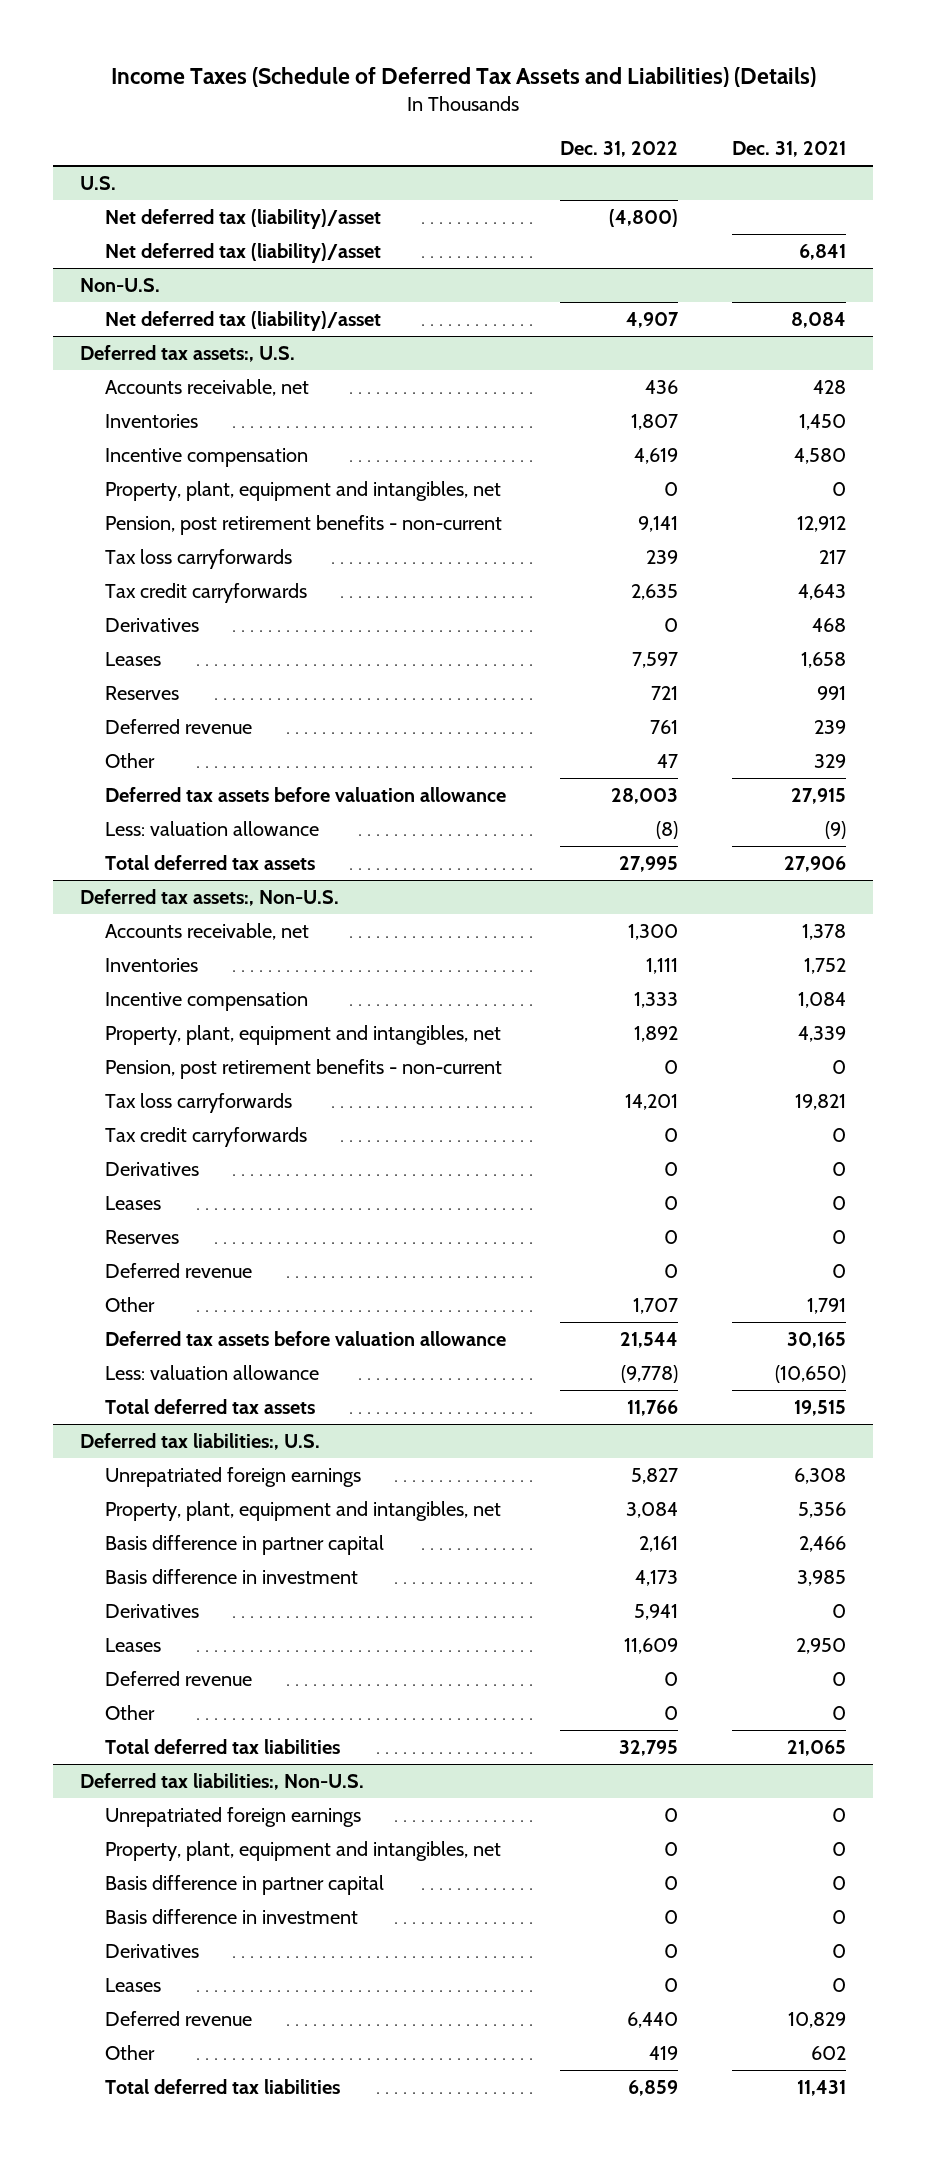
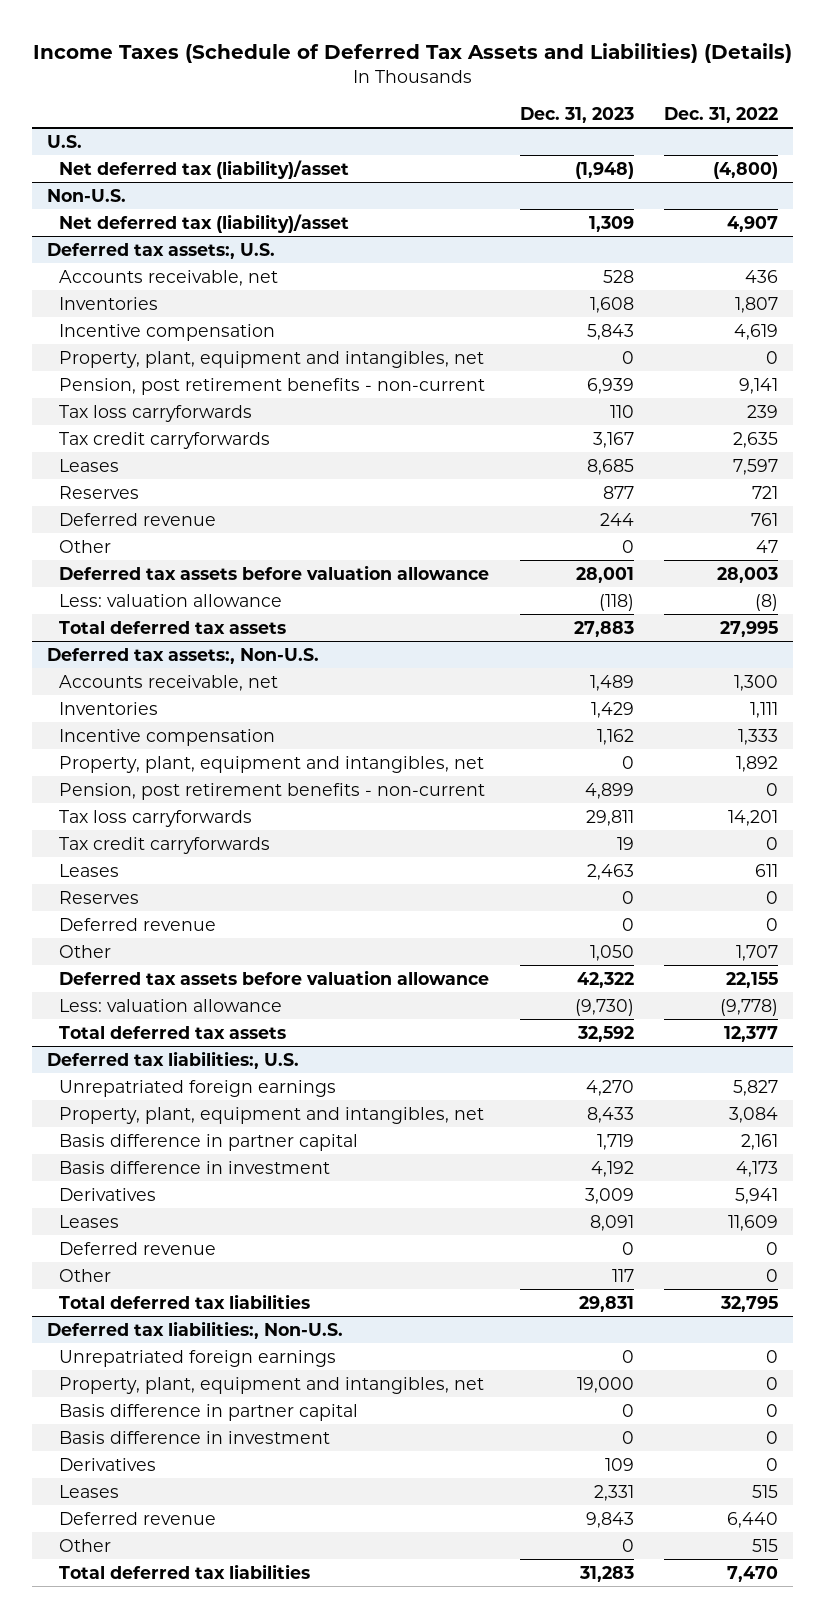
[731,141,846,158] Dec. 31, 2021 -> none
none -> [519,106,634,123] Dec. 31, 2023
[104,243,381,264] Net deferred tax (liability)/asset -> none
[104,618,199,633] Derivatives -> none
[104,1162,199,1177] Derivatives -> none
[663,1196,678,1211] 0 -> [755,863,779,877] 611
[619,1332,678,1349] 21,544 -> [726,971,779,988] 22,155
[626,1400,678,1417] 11,766 -> [724,1025,779,1042] 12,377
[663,1978,678,1993] 0 -> [752,1484,779,1498] 515
[648,2046,678,2061] 419 -> [752,1538,779,1552] 515
[627,2080,678,2097] 6,859 -> [727,1565,779,1582] 7,470

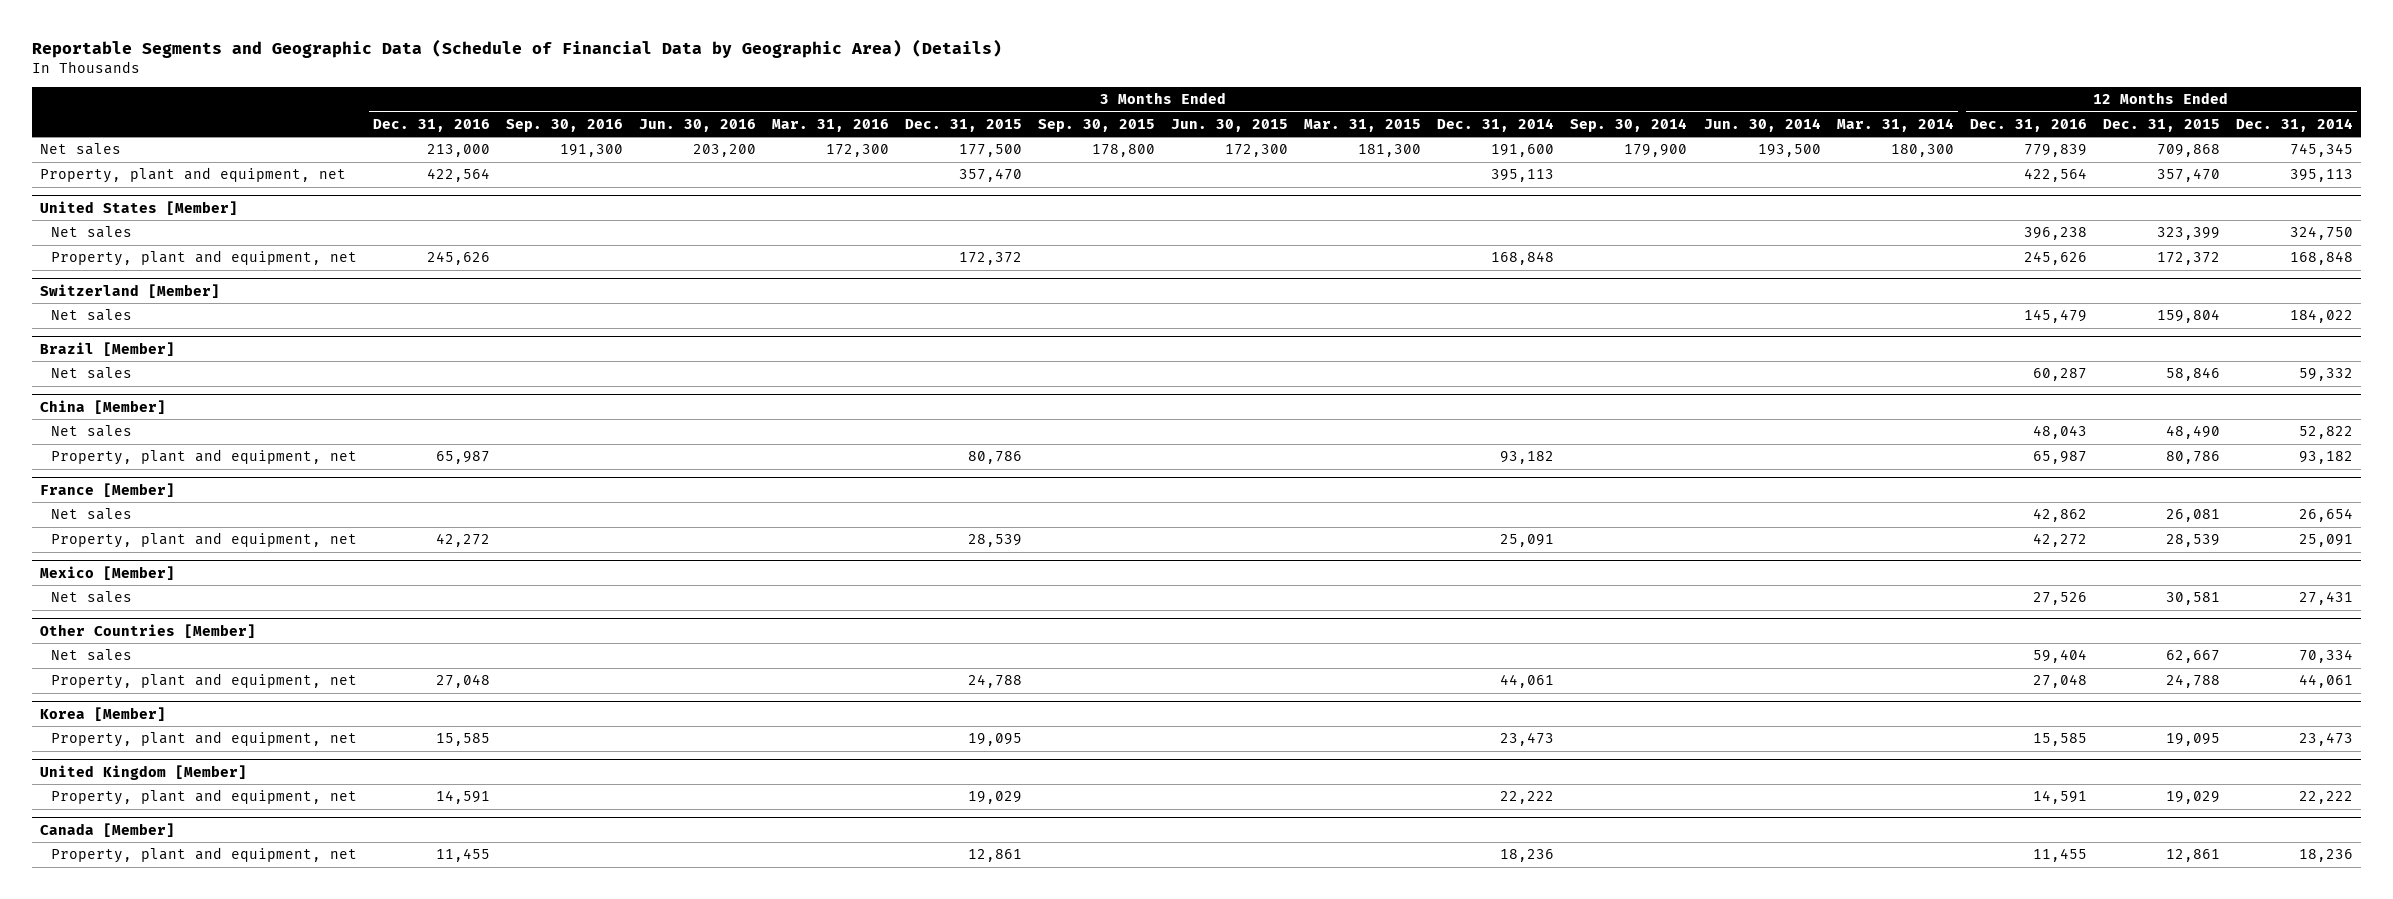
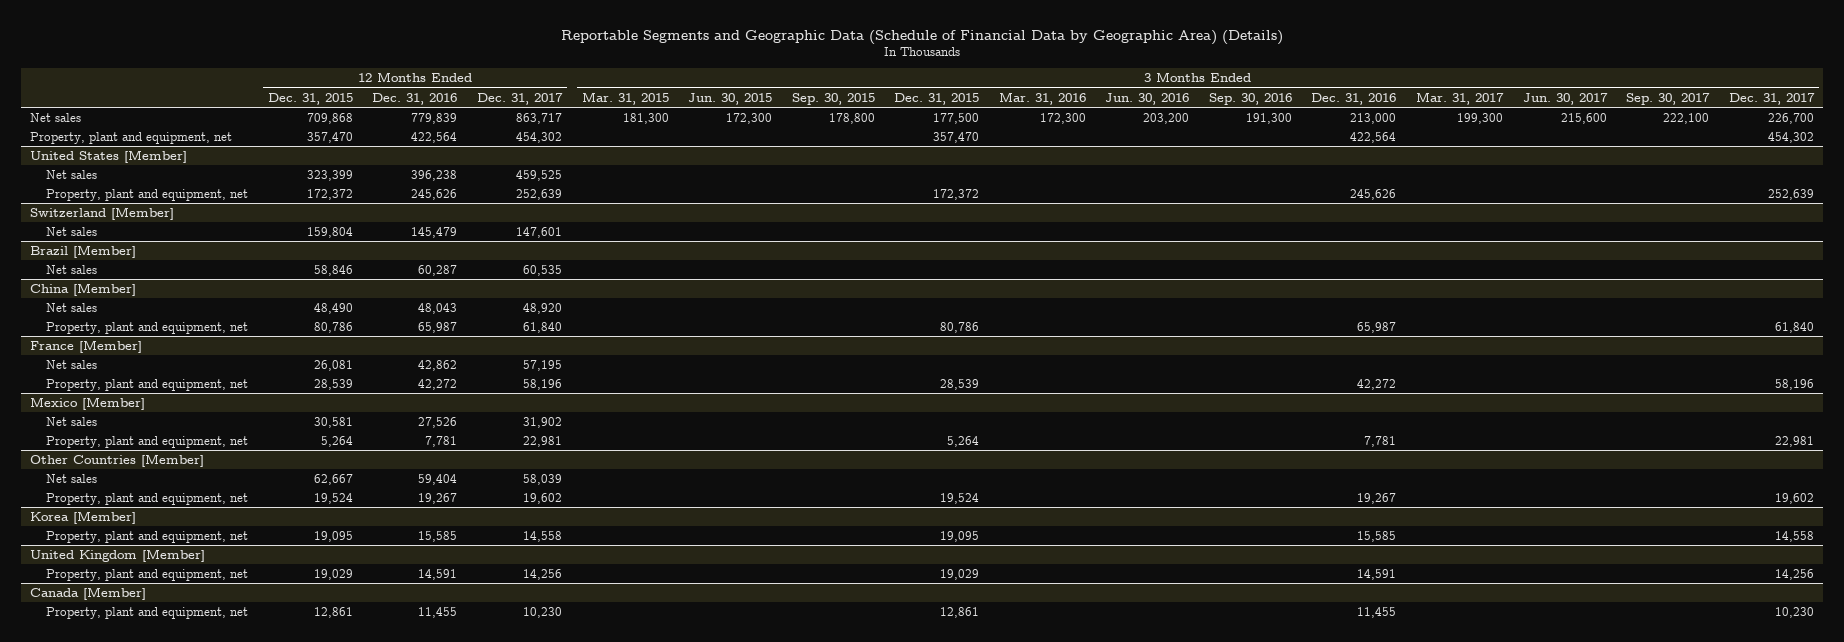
[1437,117,1555,132] Dec. 31, 2014 -> none
[1570,117,1688,132] Sep. 30, 2014 -> none
[1703,117,1821,132] Jun. 30, 2014 -> none
[1836,117,1954,132] Mar. 31, 2014 -> none
[2235,117,2353,132] Dec. 31, 2014 -> none
none -> [477,92,564,105] Dec. 31, 2017
none -> [1416,91,1505,105] Mar. 31, 2017
none -> [1522,92,1608,105] Jun. 30, 2017
none -> [1626,92,1711,105] Sep. 30, 2017
none -> [1728,92,1815,105] Dec. 31, 2017
none -> [46,435,249,448] Property, plant and equipment, net
[435,674,490,689] 27,048 -> [1357,492,1397,504] 19,267
[968,674,1023,689] 24,788 -> [940,492,980,504] 19,524
[2032,674,2087,689] 27,048 -> [418,492,458,504] 19,267
[2165,674,2220,689] 24,788 -> [313,492,353,504] 19,524

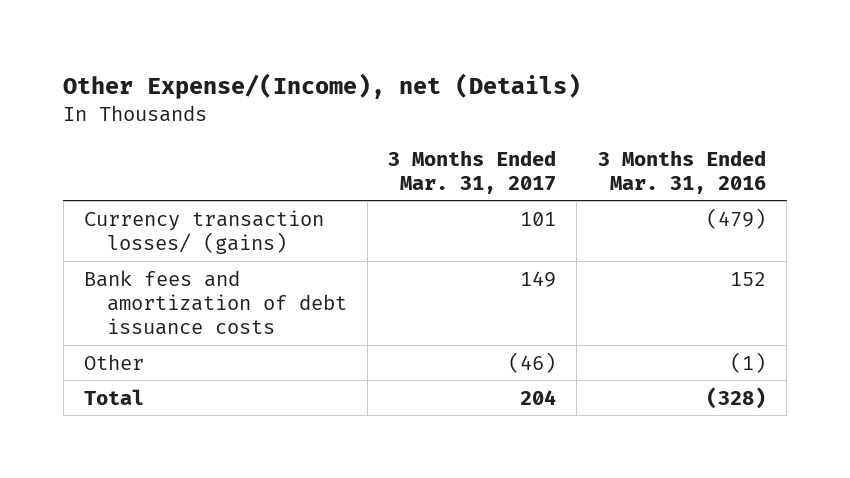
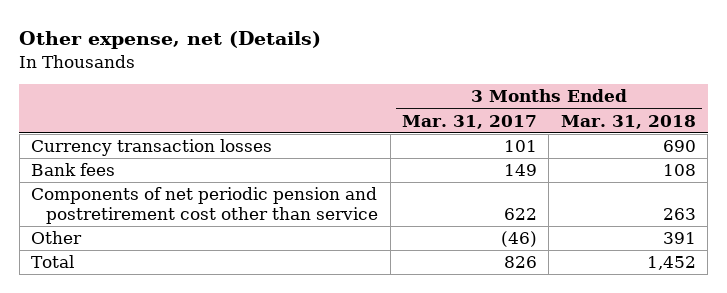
[63,72,582,99] Other Expense/(Income), net (Details) -> [19,31,322,50] Other expense, net (Details)
[597,149,766,194] 3 Months Ended Mar. 31, 2016 -> none
none -> [560,114,696,129] Mar. 31, 2018
[83,209,324,254] Currency transaction losses/ (gains) -> [31,139,273,157] Currency transaction losses
[83,269,347,335] Bank fees and amortization of debt issuance costs -> [31,163,116,177] Bank fees
none -> [31,187,379,224] Components of net periodic pension and postretirement cost other than service
[520,389,557,405] 204 -> [503,256,537,269] 826

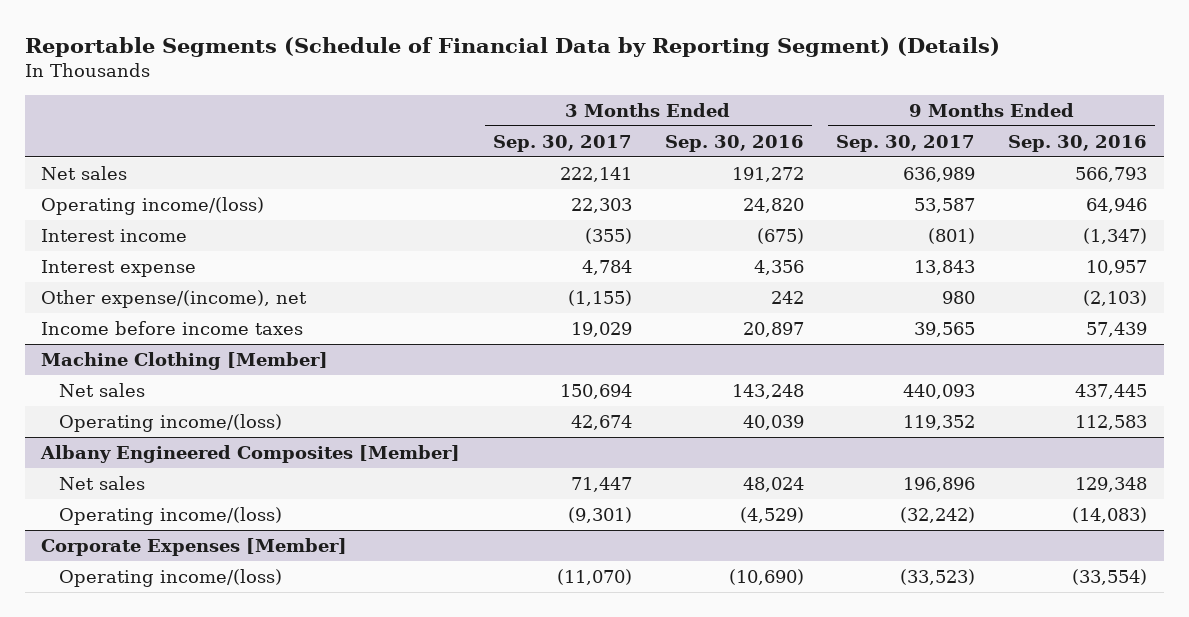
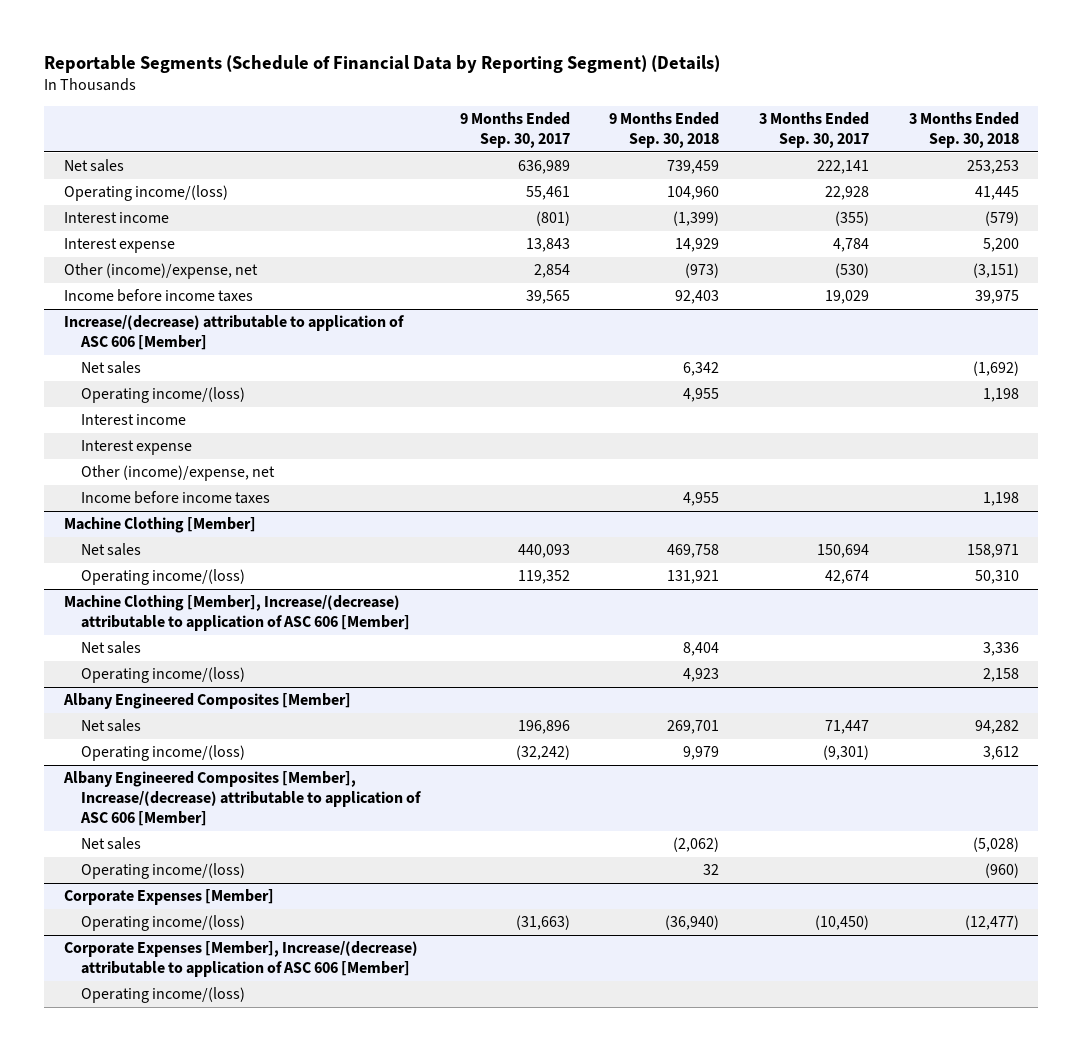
[664,134,804,152] Sep. 30, 2016 -> none
[1008,134,1148,152] Sep. 30, 2016 -> none
none -> [609,112,720,149] 9 Months Ended Sep. 30, 2018
none -> [908,112,1019,149] 3 Months Ended Sep. 30, 2018
[571,198,633,214] 22,303 -> [824,186,869,201] 22,928
[914,198,976,214] 53,587 -> [525,186,570,201] 55,461
[41,290,308,309] Other expense/(income), net -> [63,263,258,280] Other (income)/expense, net
[568,290,633,307] (1,155) -> [834,263,869,279] (530)
[942,291,976,305] 980 -> [533,264,570,279] 2,854
none -> [63,315,404,351] Increase/(decrease) attributable to application of ASC 606 [Member]
none -> [80,361,141,375] Net sales
none -> [80,387,245,404] Operating income/(loss)
none -> [80,414,186,426] Interest income
none -> [80,440,192,456] Interest expense
none -> [80,465,275,482] Other (income)/expense, net
none -> [80,491,270,505] Income before income taxes
none -> [63,595,410,632] Machine Clothing [Member], Increase/(decrease) attributable to application of ASC 606 [Member]
none -> [80,641,141,655] Net sales
none -> [80,667,245,684] Operating income/(loss)
none -> [62,771,421,827] Albany Engineered Composites [Member], Increase/(decrease) attributable to application of ASC 606 [Member]
none -> [80,837,141,851] Net sales
none -> [80,863,245,880] Operating income/(loss)
[557,569,633,586] (11,070) -> [814,915,869,931] (10,450)
[900,569,976,586] (33,523) -> [515,915,570,931] (31,663)
none -> [63,941,418,978] Corporate Expenses [Member], Increase/(decrease) attributable to application of ASC 606 [Member]
none -> [80,987,245,1004] Operating income/(loss)

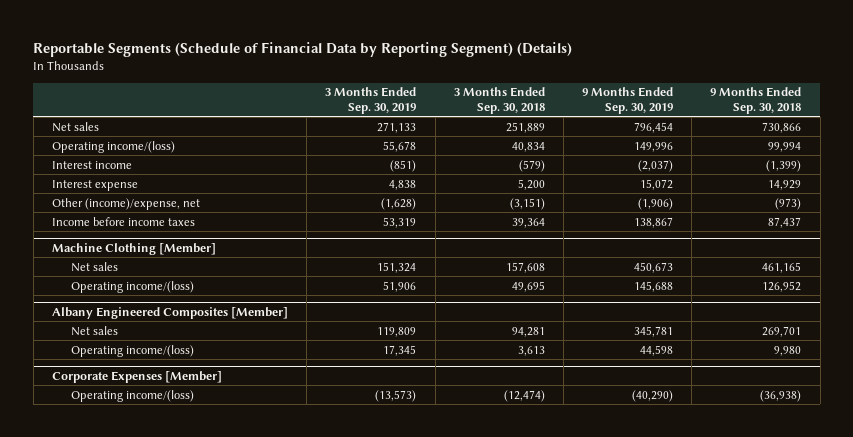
[459,112,570,149] 9 Months Ended Sep. 30, 2017 -> none
[758,112,869,149] 3 Months Ended Sep. 30, 2017 -> none
none -> [325,87,417,115] 3 Months Ended Sep. 30, 2019
none -> [582,87,674,115] 9 Months Ended Sep. 30, 2019
[667,160,720,175] 739,459 -> [762,121,802,133] 730,866
[966,160,1019,175] 253,253 -> [505,121,545,133] 251,889
[667,186,720,201] 104,960 -> [768,141,802,152] 99,994
[974,186,1019,201] 41,445 -> [511,141,545,152] 40,834
[63,315,404,351] Increase/(decrease) attributable to application of ASC 606 [Member] -> none
[80,361,141,375] Net sales -> none
[80,387,245,404] Operating income/(loss) -> none
[80,414,186,426] Interest income -> none
[80,440,192,456] Interest expense -> none
[80,465,275,482] Other (income)/expense, net -> none
[80,491,270,505] Income before income taxes -> none
[675,290,720,305] 92,403 -> [768,216,802,228] 87,437
[974,290,1019,305] 39,975 -> [511,217,545,228] 39,364
[63,595,410,632] Machine Clothing [Member], Increase/(decrease) attributable to application of ASC 606 [Member] -> none
[80,641,141,655] Net sales -> none
[80,667,245,684] Operating income/(loss) -> none
[667,544,720,559] 469,758 -> [762,261,802,273] 461,165
[966,544,1019,559] 158,971 -> [505,261,545,273] 157,608
[667,570,720,585] 131,921 -> [762,280,802,292] 126,952
[974,570,1019,585] 50,310 -> [511,280,545,292] 49,695
[62,771,421,827] Albany Engineered Composites [Member], Increase/(decrease) attributable to application of ASC 606 [Member] -> none
[80,837,141,851] Net sales -> none
[80,863,245,880] Operating income/(loss) -> none
[974,720,1019,735] 94,282 -> [511,326,545,337] 94,281
[683,746,720,761] 9,979 -> [774,345,802,356] 9,980
[982,746,1019,761] 3,612 -> [517,345,545,356] 3,613
[63,941,418,978] Corporate Expenses [Member], Increase/(decrease) attributable to application of ASC 606 [Member] -> none
[80,987,245,1004] Operating income/(loss) -> none
[665,915,720,931] (36,940) -> [760,389,802,402] (36,938)
[964,915,1019,931] (12,477) -> [503,389,545,402] (12,474)

